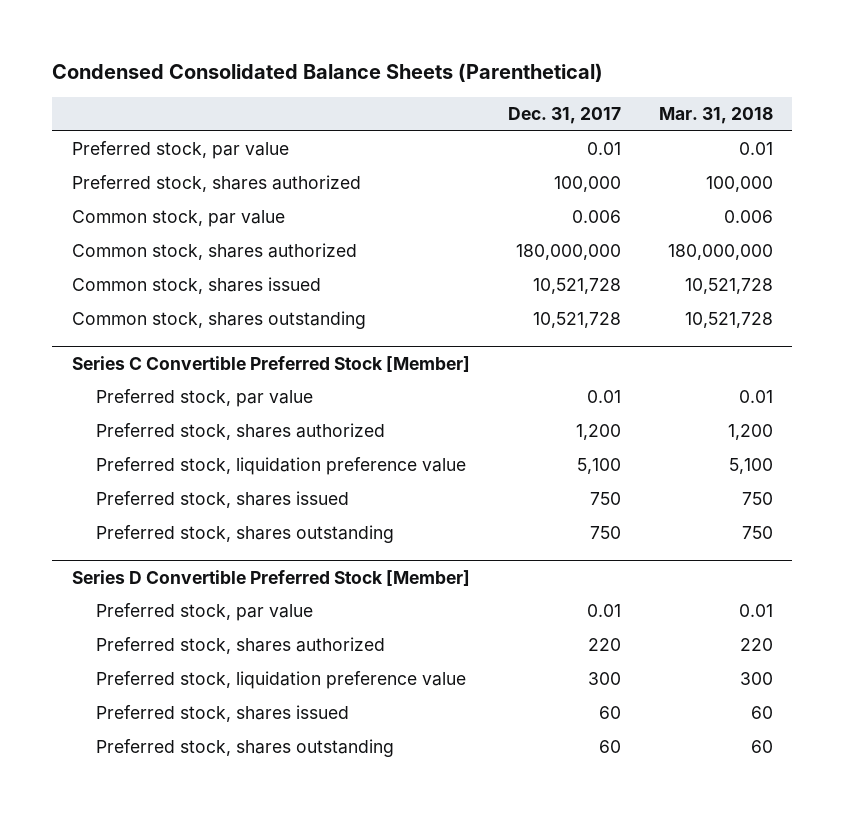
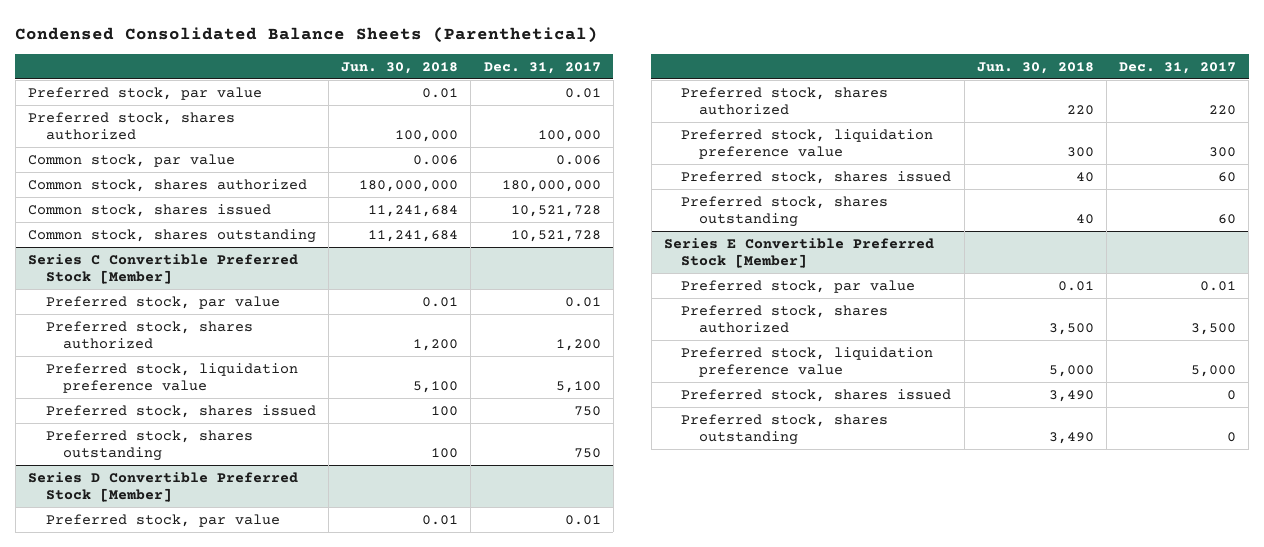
[659,107,774,125] Mar. 31, 2018 -> none
none -> [341,61,459,74] Jun. 30, 2018
none -> [663,237,934,269] Series E Convertible Preferred Stock [Member]
none -> [681,279,916,293] Preferred stock, par value
none -> [681,304,889,334] Preferred stock, shares authorized
none -> [681,346,934,378] Preferred stock, liquidation preference value
none -> [681,388,952,402] Preferred stock, shares issued
none -> [681,413,889,446] Preferred stock, shares outstanding

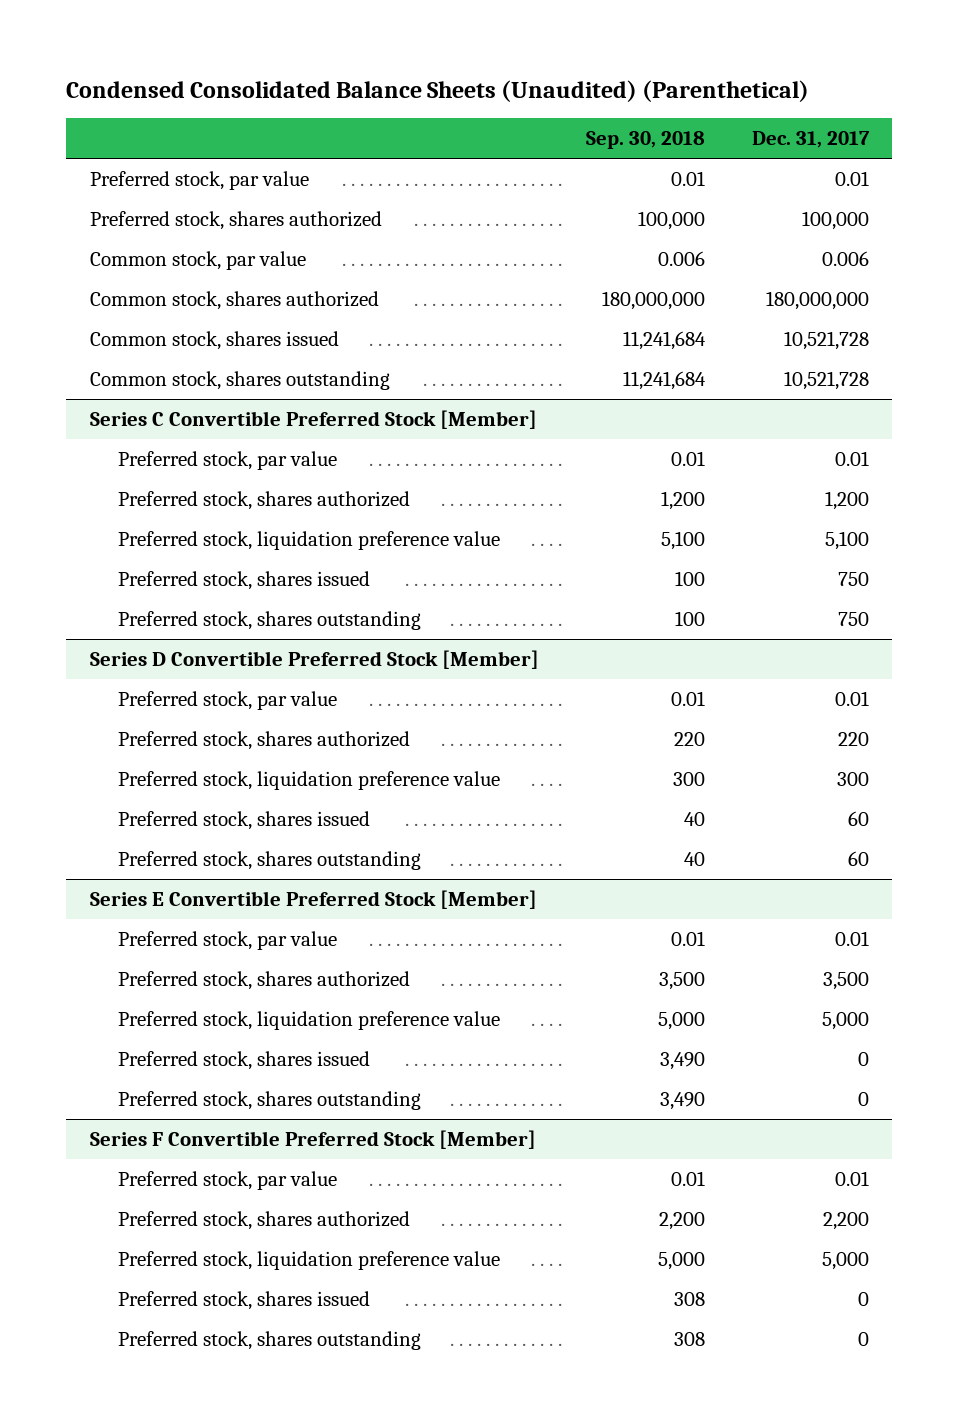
[15,26,599,43] Condensed Consolidated Balance Sheets (Parenthetical) -> [66,79,810,102] Condensed Consolidated Balance Sheets (Unaudited) (Parenthetical)
[341,61,459,74] Jun. 30, 2018 -> none
none -> [585,131,705,150] Sep. 30, 2018
none -> [89,1129,536,1149] Series F Convertible Preferred Stock [Member]
none -> [117,1170,337,1190] Preferred stock, par value
none -> [117,1210,410,1230] Preferred stock, shares authorized
none -> [117,1250,500,1270] Preferred stock, liquidation preference value
none -> [117,1290,370,1310] Preferred stock, shares issued
none -> [117,1330,421,1350] Preferred stock, shares outstanding

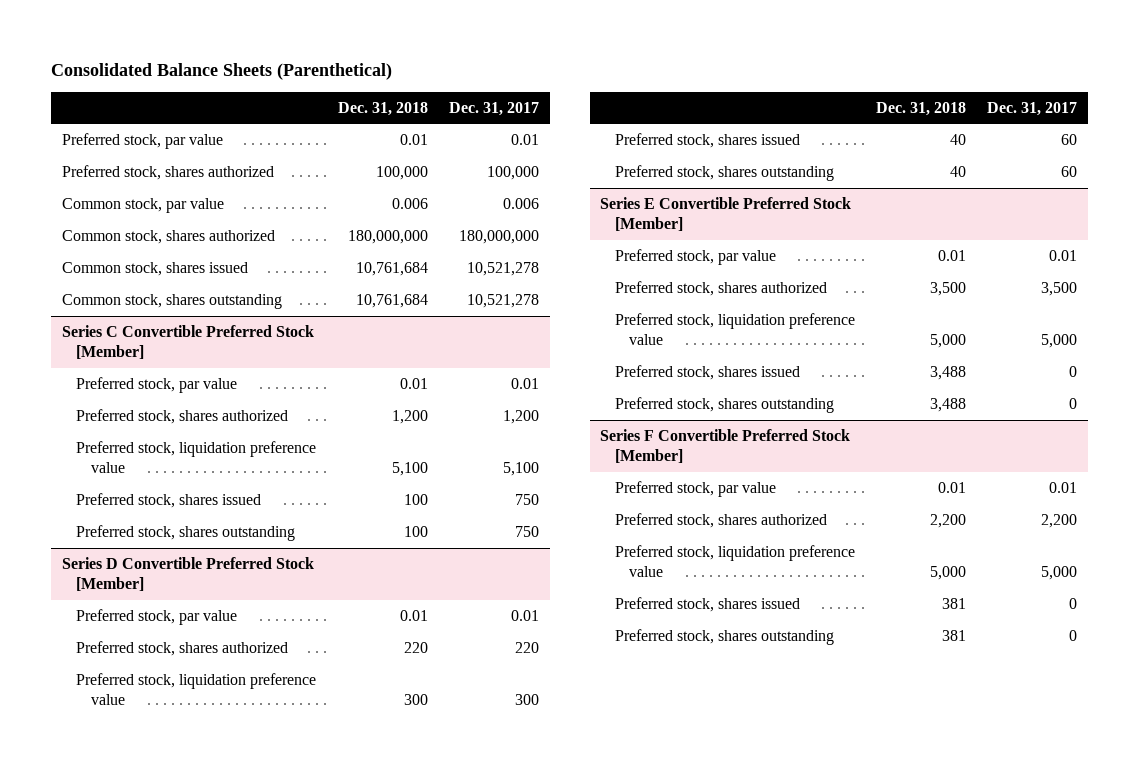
[66,79,810,102] Condensed Consolidated Balance Sheets (Unaudited) (Parenthetical) -> [51,62,393,80] Consolidated Balance Sheets (Parenthetical)
[585,131,705,150] Sep. 30, 2018 -> none
none -> [337,101,428,116] Dec. 31, 2018
[783,330,869,350] 10,521,728 -> [467,261,540,276] 10,521,278
[783,370,869,390] 10,521,728 -> [467,293,540,308] 10,521,278

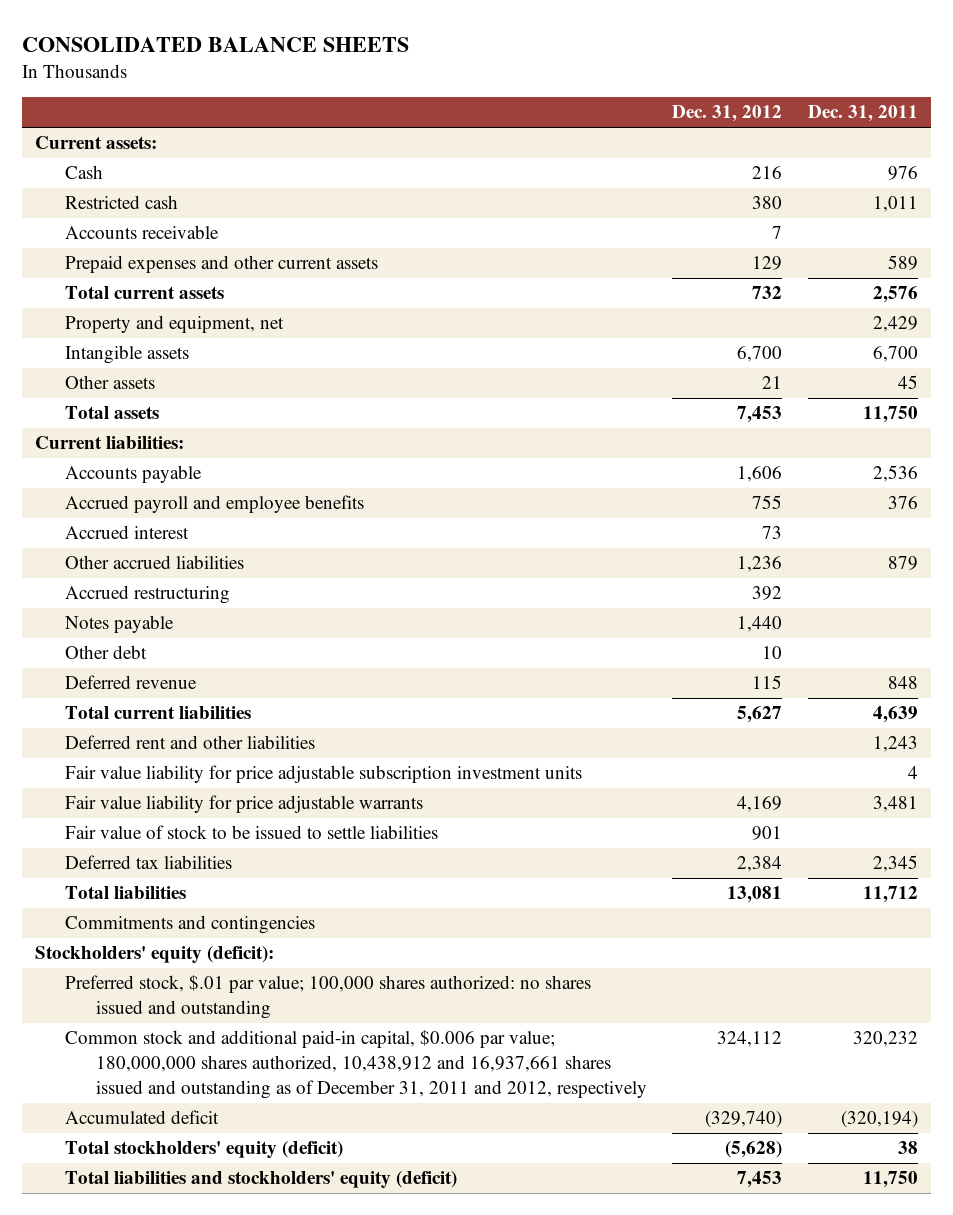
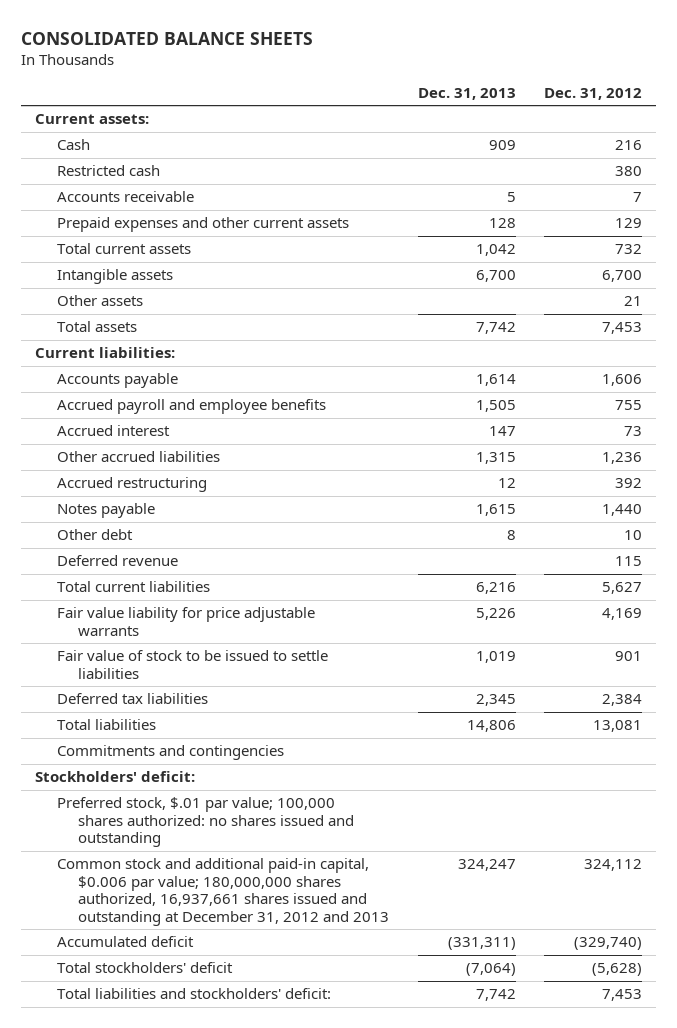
[807,105,918,123] Dec. 31, 2011 -> none
none -> [417,88,516,101] Dec. 31, 2013
[65,315,285,334] Property and equipment, net -> none
[65,735,316,750] Deferred rent and other liabilities -> none
[65,765,583,784] Fair value liability for price adjustable subscription investment units -> none
[34,946,274,964] Stockholders' equity (deficit): -> [35,771,196,783] Stockholders' deficit:
[65,1030,647,1099] Common stock and additional paid-in capital, $0.006 par value; 180,000,000 shares authorized, 10,438,912 and 16,937,661 shares issued and outstanding as of December 31, 2011 and 2012, respectively -> [56,858,390,926] Common stock and additional paid-in capital, $0.006 par value; 180,000,000 shares authorized, 16,937,661 shares issued and outstanding at December 31, 2012 and 2013
[65,1141,344,1159] Total stockholders' equity (deficit) -> [56,962,233,974] Total stockholders' deficit
[65,1171,458,1189] Total liabilities and stockholders' equity (deficit) -> [56,988,331,1000] Total liabilities and stockholders' deficit:

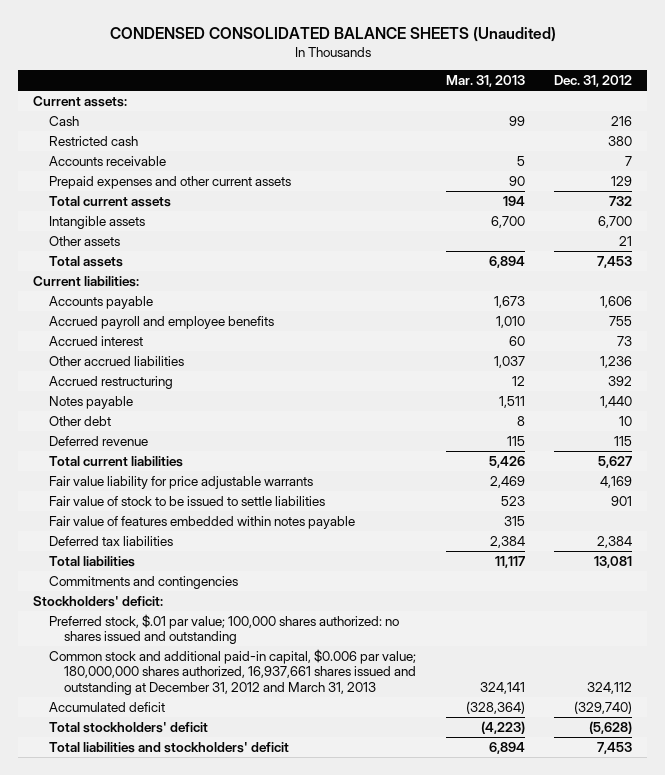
[21,31,314,45] CONSOLIDATED BALANCE SHEETS -> [109,26,556,42] CONDENSED CONSOLIDATED BALANCE SHEETS (Unaudited)
[417,88,516,101] Dec. 31, 2013 -> none
none -> [445,75,525,88] Mar. 31, 2013
none -> [48,515,355,529] Fair value of features embedded within notes payable
[56,858,390,926] Common stock and additional paid-in capital, $0.006 par value; 180,000,000 shares authorized, 16,937,661 shares issued and outstanding at December 31, 2012 and 2013 -> [48,648,417,695] Common stock and additional paid-in capital, $0.006 par value; 180,000,000 shares authorized, 16,937,661 shares issued and outstanding at December 31, 2012 and March 31, 2013
[56,988,331,1000] Total liabilities and stockholders' deficit: -> [48,741,289,753] Total liabilities and stockholders' deficit

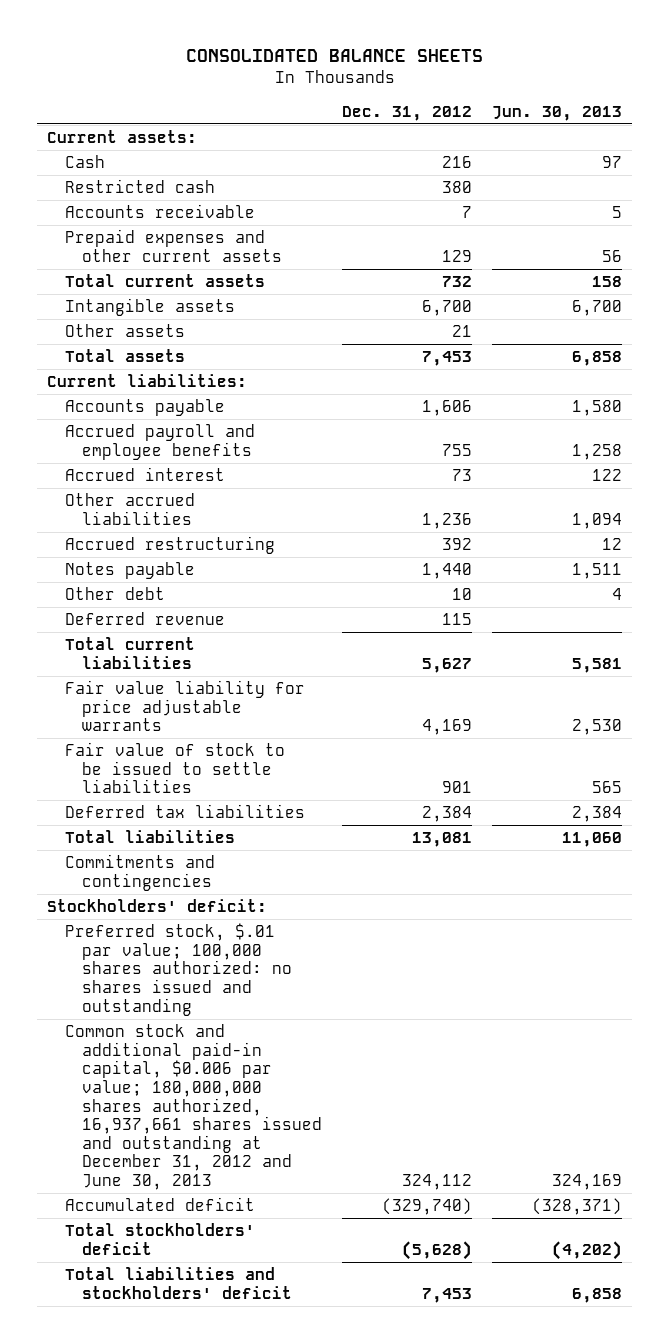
[109,26,556,42] CONDENSED CONSOLIDATED BALANCE SHEETS (Unaudited) -> [185,48,483,62] CONSOLIDATED BALANCE SHEETS
[445,75,525,88] Mar. 31, 2013 -> none
none -> [492,105,623,121] Jun. 30, 2013
[48,515,355,529] Fair value of features embedded within notes payable -> none
[48,648,417,695] Common stock and additional paid-in capital, $0.006 par value; 180,000,000 shares authorized, 16,937,661 shares issued and outstanding at December 31, 2012 and March 31, 2013 -> [64,1024,322,1191] Common stock and additional paid-in capital, $0.006 par value; 180,000,000 shares authorized, 16,937,661 shares issued and outstanding at December 31, 2012 and June 30, 2013

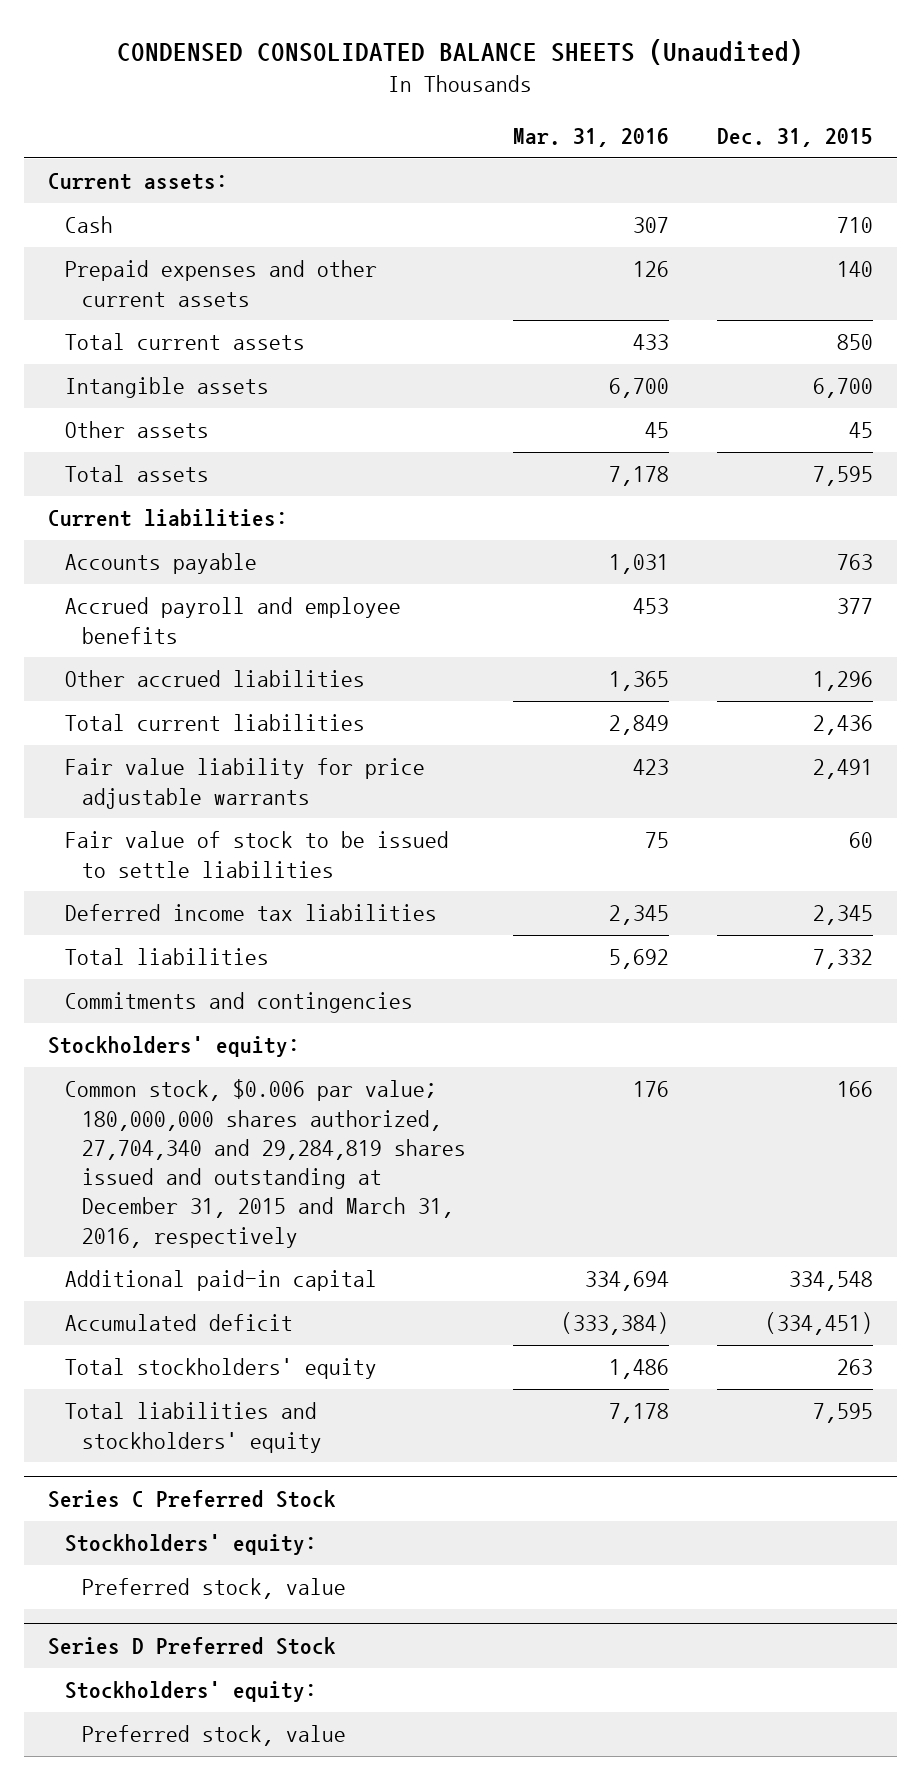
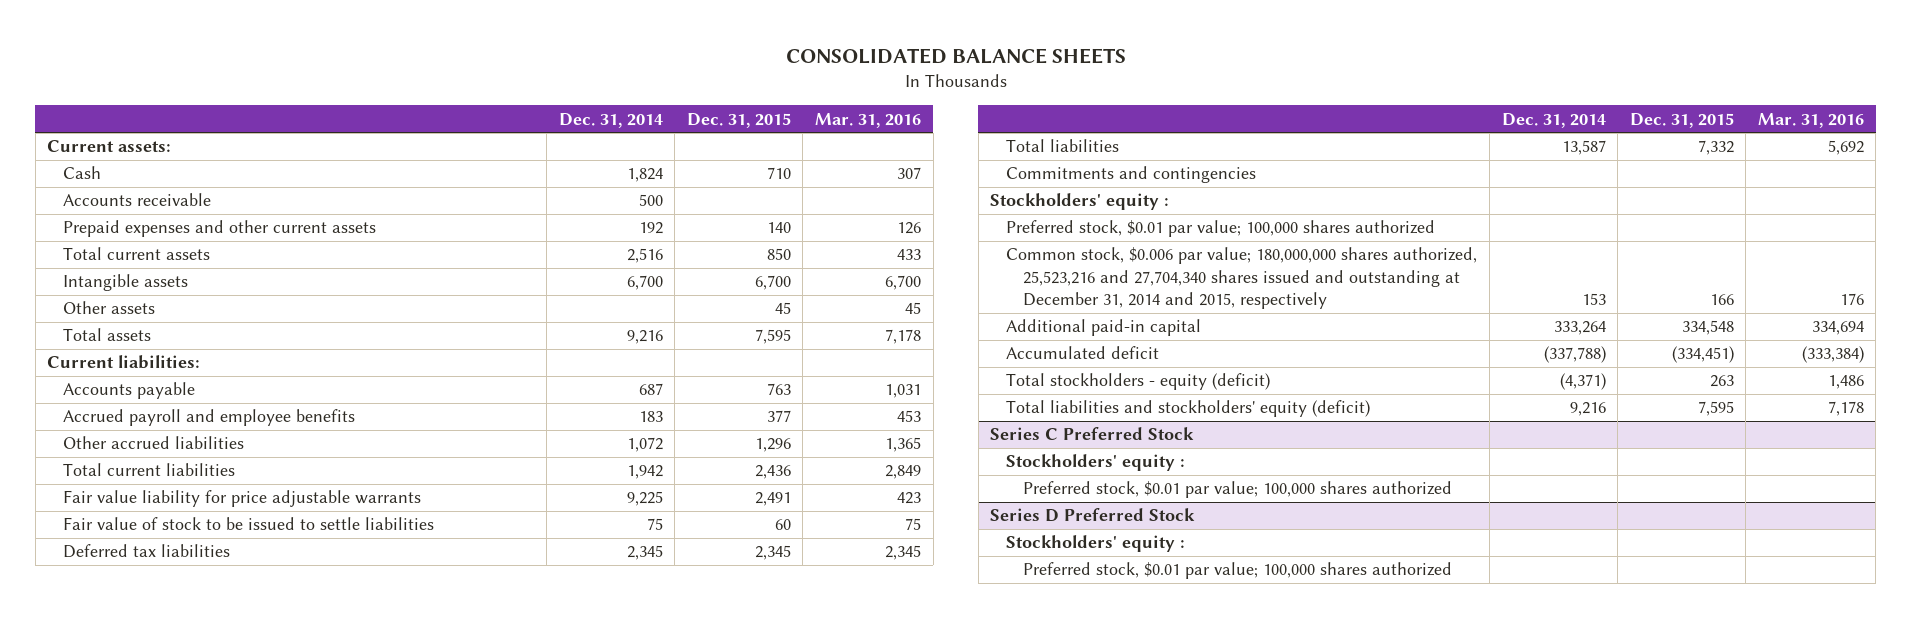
[117,38,804,65] CONDENSED CONSOLIDATED BALANCE SHEETS (Unaudited) -> [785,48,1126,65] CONSOLIDATED BALANCE SHEETS
none -> [558,112,663,128] Dec. 31, 2014
none -> [63,193,212,207] Accounts receivable
[64,904,437,922] Deferred income tax liabilities -> [63,544,231,559] Deferred tax liabilities
[48,1036,301,1058] Stockholders' equity: -> [990,193,1170,211] Stockholders' equity :
none -> [1006,220,1436,238] Preferred stock, $0.01 par value; 100,000 shares authorized
[64,1079,466,1248] Common stock, $0.006 par value; 180,000,000 shares authorized, 27,704,340 and 29,284,819 shares issued and outstanding at December 31, 2015 and March 31, 2016, respectively -> [1006,247,1478,310] Common stock, $0.006 par value; 180,000,000 shares authorized, 25,523,216 and 27,704,340 shares issued and outstanding at December 31, 2014 and 2015, respectively
[64,1358,377,1380] Total stockholders' equity -> [1006,373,1271,391] Total stockholders - equity (deficit)
[64,1402,322,1453] Total liabilities and stockholders' equity -> [1006,400,1371,418] Total liabilities and stockholders' equity (deficit)
[64,1534,317,1556] Stockholders' equity: -> [1006,454,1186,472] Stockholders' equity :
[81,1578,346,1600] Preferred stock, value -> [1022,481,1452,499] Preferred stock, $0.01 par value; 100,000 shares authorized
[64,1681,317,1703] Stockholders' equity: -> [1006,535,1186,553] Stockholders' equity :
[81,1725,346,1747] Preferred stock, value -> [1022,562,1452,580] Preferred stock, $0.01 par value; 100,000 shares authorized

